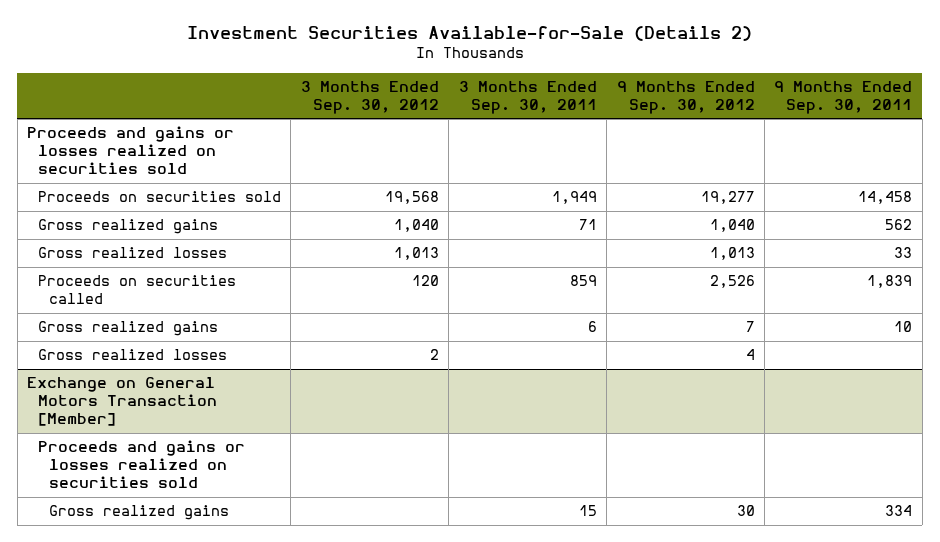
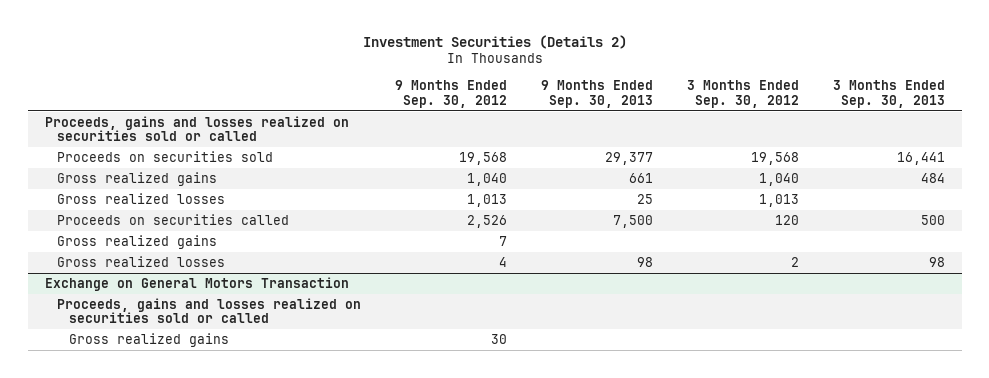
[186,26,752,42] Investment Securities Available-for-Sale (Details 2) -> [362,34,627,49] Investment Securities (Details 2)
[458,81,597,114] 3 Months Ended Sep. 30, 2011 -> none
[774,81,913,114] 9 Months Ended Sep. 30, 2011 -> none
none -> [540,80,653,108] 9 Months Ended Sep. 30, 2013
none -> [832,80,945,108] 3 Months Ended Sep. 30, 2013
[27,126,235,175] Proceeds and gains or losses realized on securities sold -> [44,115,349,142] Proceeds, gains and losses realized on securities sold or called
[700,191,755,205] 19,277 -> [458,151,507,165] 19,568
[27,377,217,427] Exchange on General Motors Transaction [Member] -> [44,276,349,291] Exchange on General Motors Transaction
[37,440,245,489] Proceeds and gains or losses realized on securities sold -> [56,297,361,324] Proceeds, gains and losses realized on securities sold or called

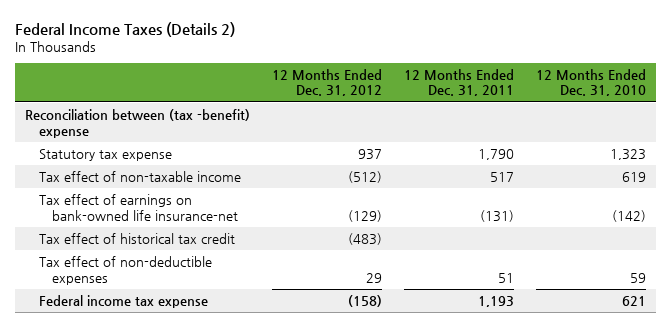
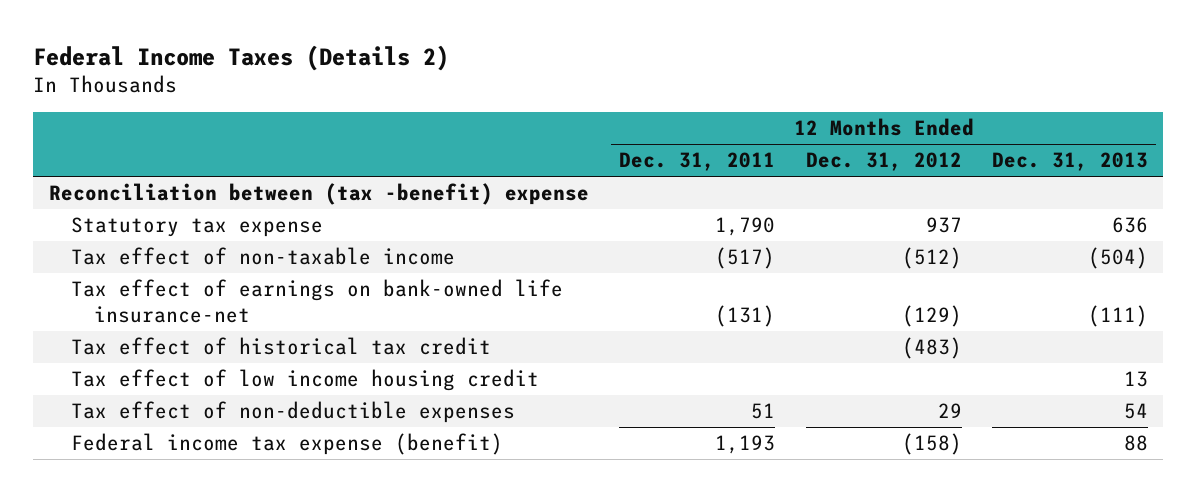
[535,68,646,97] 12 Months Ended Dec. 31, 2010 -> none
none -> [992,152,1149,172] Dec. 31, 2013
[489,171,514,182] 517 -> [715,247,776,270] (517)
none -> [71,369,540,392] Tax effect of low income housing credit
[38,294,208,308] Federal income tax expense -> [71,433,504,456] Federal income tax expense (benefit)

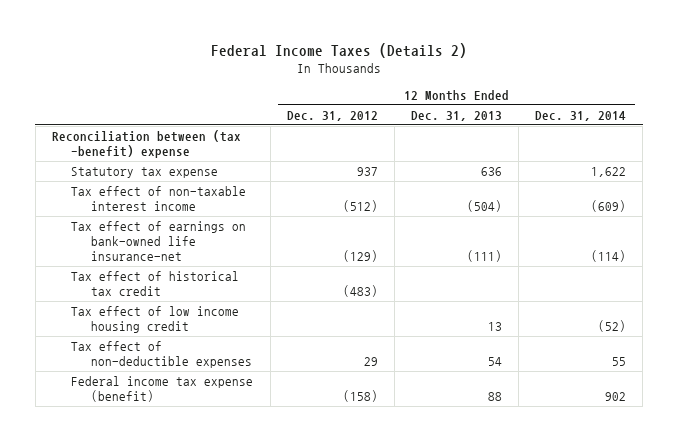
[619,152,776,172] Dec. 31, 2011 -> none
none -> [535,110,627,121] Dec. 31, 2014
[71,247,456,266] Tax effect of non-taxable income -> [71,186,247,211] Tax effect of non-taxable interest income

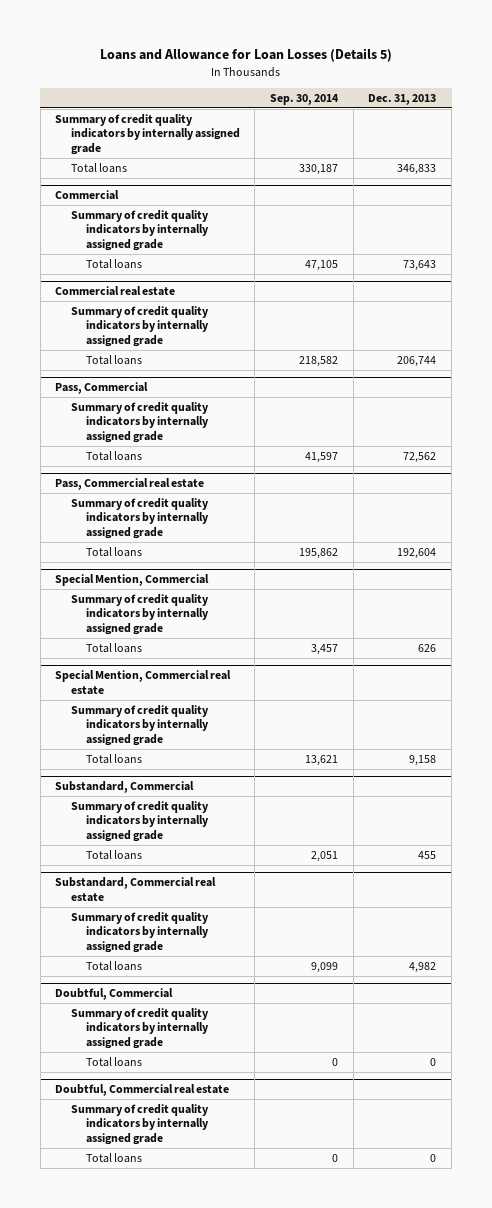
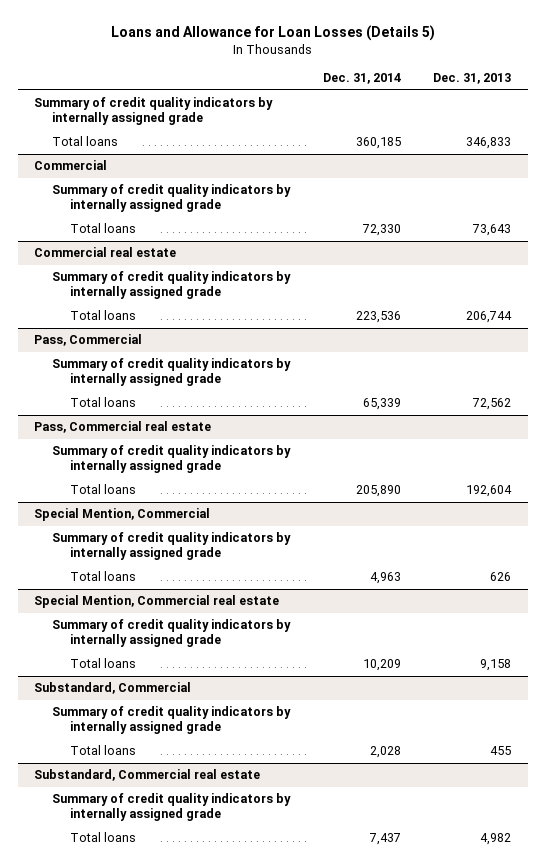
[269,93,339,105] Sep. 30, 2014 -> none
none -> [322,73,401,85] Dec. 31, 2014
[55,988,174,1001] Doubtful, Commercial -> none
[70,1008,209,1049] Summary of credit quality indicators by internally assigned grade -> none
[85,1057,142,1068] Total loans -> none
[55,1084,230,1097] Doubtful, Commercial real estate -> none
[70,1104,209,1145] Summary of credit quality indicators by internally assigned grade -> none
[85,1153,142,1164] Total loans -> none

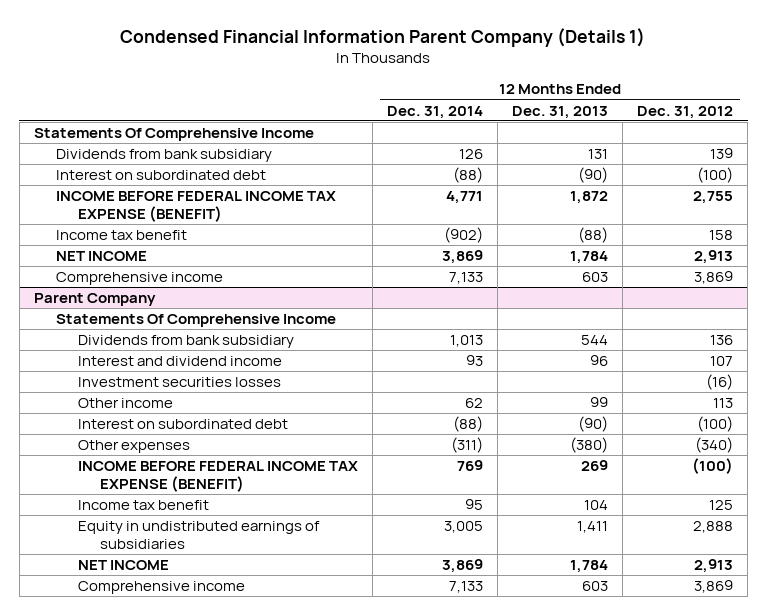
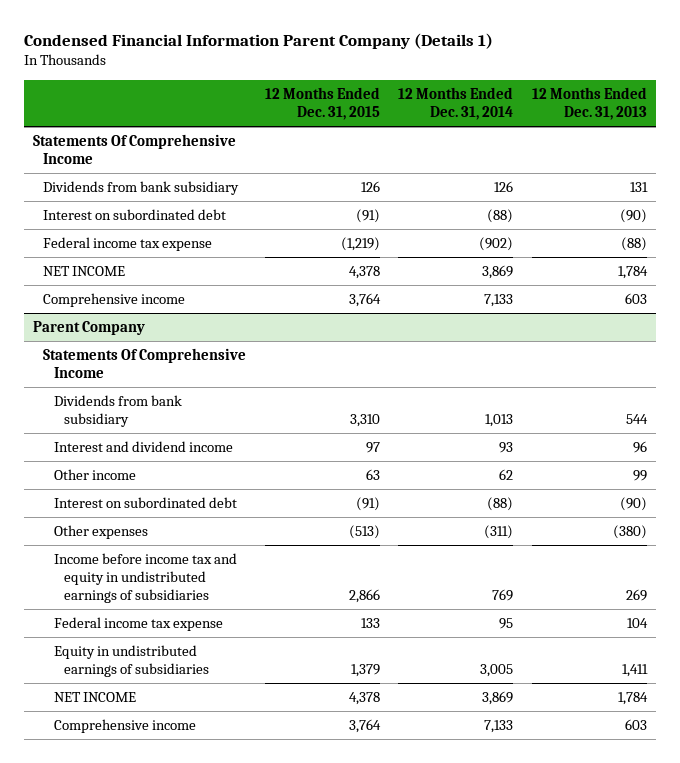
[637,105,734,119] Dec. 31, 2012 -> none
none -> [264,86,380,120] 12 Months Ended Dec. 31, 2015
[55,191,336,222] INCOME BEFORE FEDERAL INCOME TAX EXPENSE (BENEFIT) -> none
[55,230,187,241] Income tax benefit -> [43,237,213,252] Federal income tax expense
[78,377,282,388] Investment securities losses -> none
[78,461,359,492] INCOME BEFORE FEDERAL INCOME TAX EXPENSE (BENEFIT) -> [53,553,237,604] Income before income tax and equity in undistributed earnings of subsidiaries
[78,500,210,511] Income tax benefit -> [53,617,223,632] Federal income tax expense

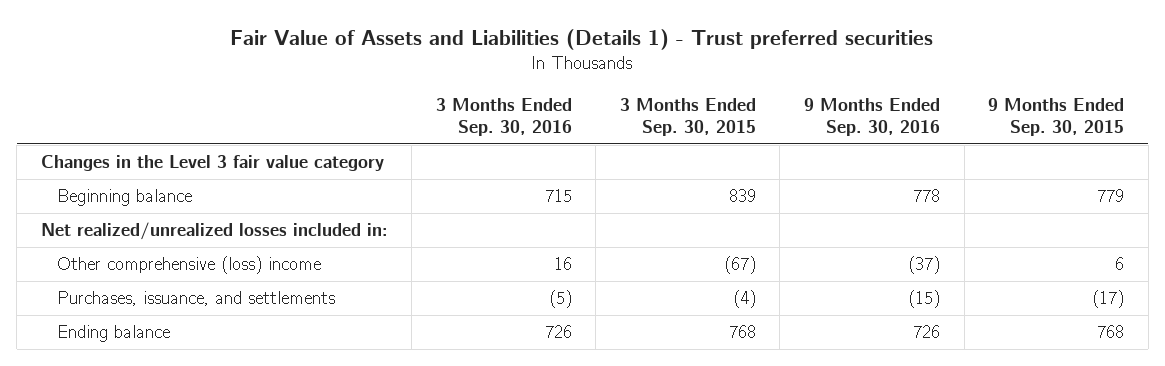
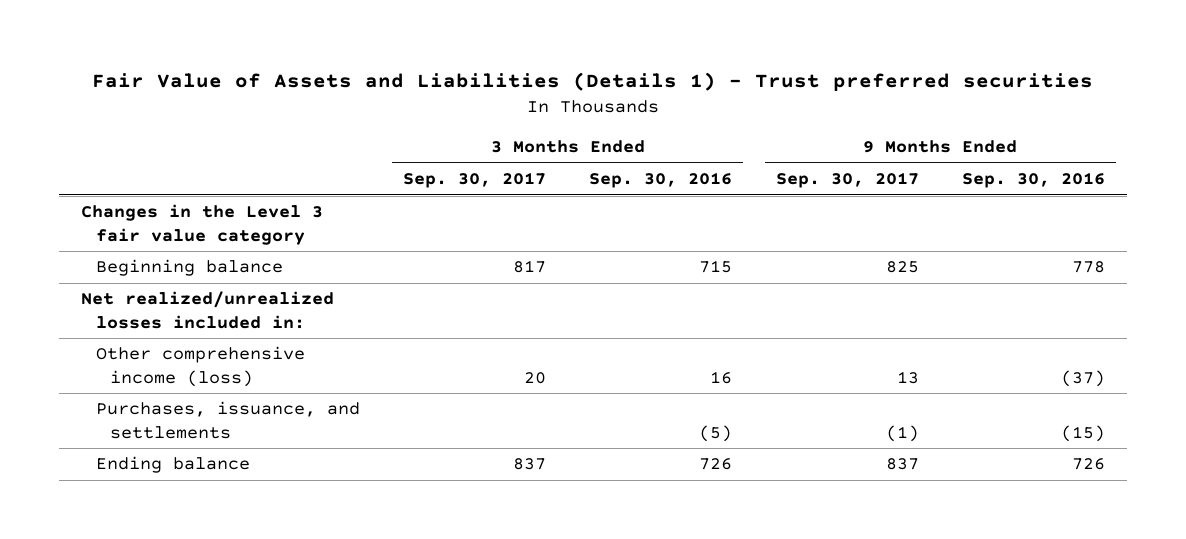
[619,97,756,137] 3 Months Ended Sep. 30, 2015 -> none
[988,97,1125,137] 9 Months Ended Sep. 30, 2015 -> none
none -> [402,171,546,188] Sep. 30, 2017
none -> [775,171,919,188] Sep. 30, 2017
[57,256,322,275] Other comprehensive (loss) income -> [95,346,305,387] Other comprehensive income (loss)

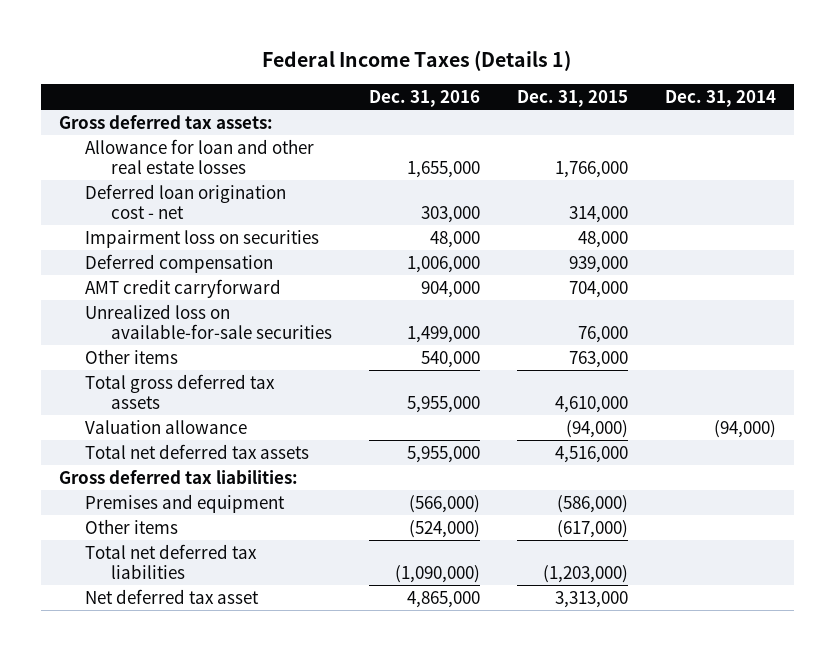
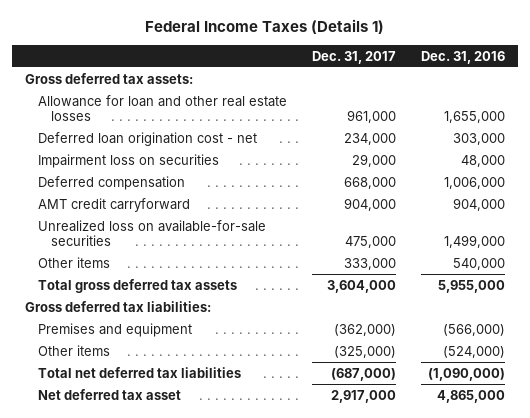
[516,89,628,107] Dec. 31, 2015 -> none
[664,89,776,107] Dec. 31, 2014 -> none
none -> [312,50,397,64] Dec. 31, 2017
[85,419,248,434] Valuation allowance -> none
[85,443,310,459] Total net deferred tax assets -> none

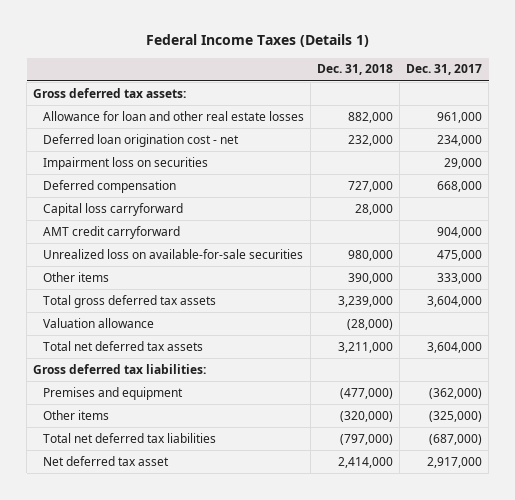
[421,50,506,64] Dec. 31, 2016 -> none
none -> [316,64,393,76] Dec. 31, 2018
none -> [42,202,183,216] Capital loss carryforward
none -> [42,317,154,328] Valuation allowance
none -> [42,340,203,351] Total net deferred tax assets

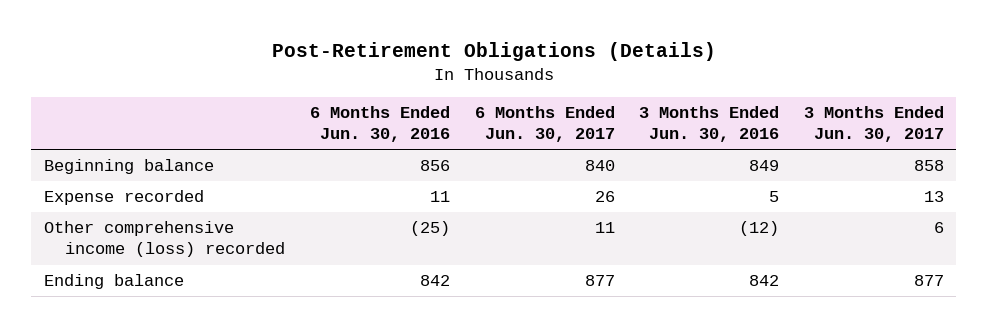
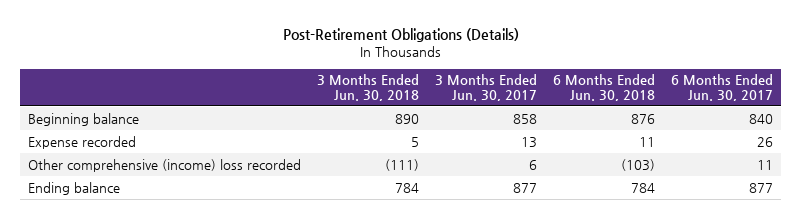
[309,106,450,143] 6 Months Ended Jun. 30, 2016 -> none
[639,106,780,143] 3 Months Ended Jun. 30, 2016 -> none
none -> [317,74,420,101] 3 Months Ended Jun. 30, 2018
none -> [553,74,656,101] 6 Months Ended Jun. 30, 2018
[43,221,286,258] Other comprehensive income (loss) recorded -> [28,158,302,172] Other comprehensive (income) loss recorded

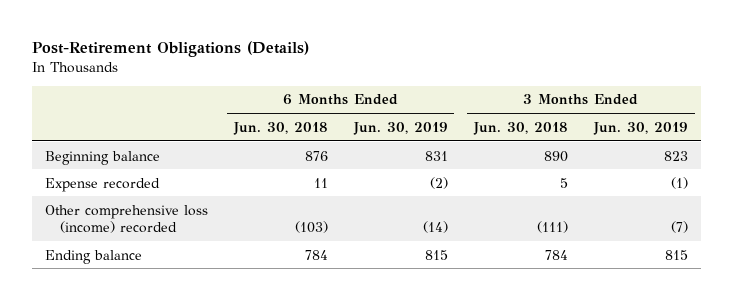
[435,74,538,101] 3 Months Ended Jun. 30, 2017 -> none
[671,74,774,101] 6 Months Ended Jun. 30, 2017 -> none
none -> [352,121,448,135] Jun. 30, 2019
none -> [593,121,689,135] Jun. 30, 2019
[28,158,302,172] Other comprehensive (income) loss recorded -> [44,204,208,234] Other comprehensive loss (income) recorded

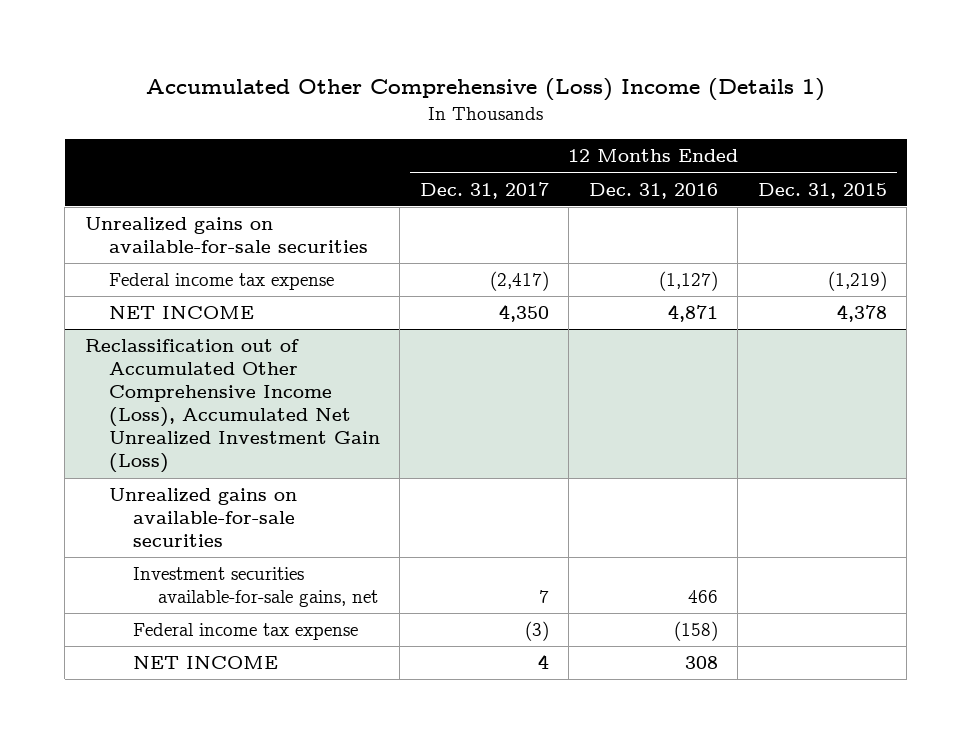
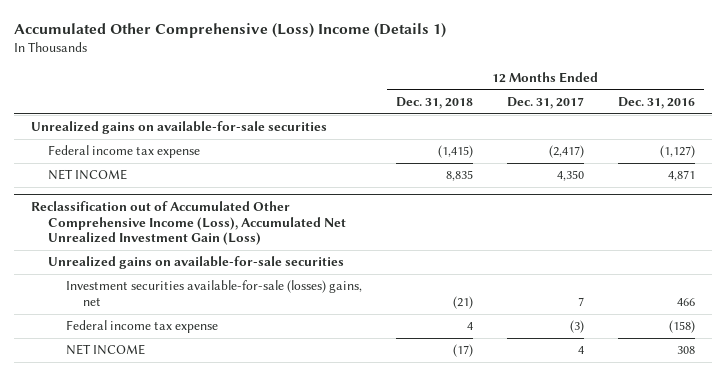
[757,182,887,199] Dec. 31, 2015 -> none
none -> [395,96,473,109] Dec. 31, 2018
[133,567,378,608] Investment securities available-for-sale gains, net -> [65,280,362,306] Investment securities available-for-sale (losses) gains, net

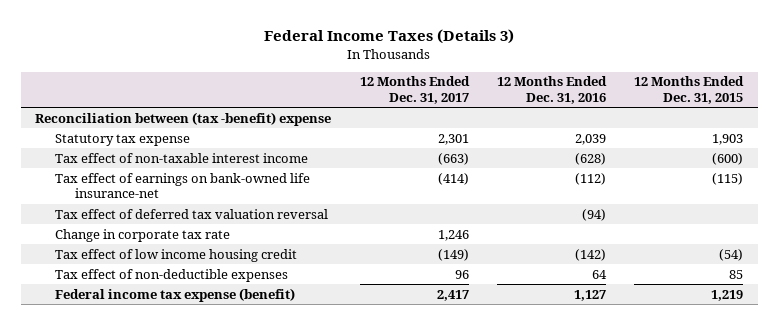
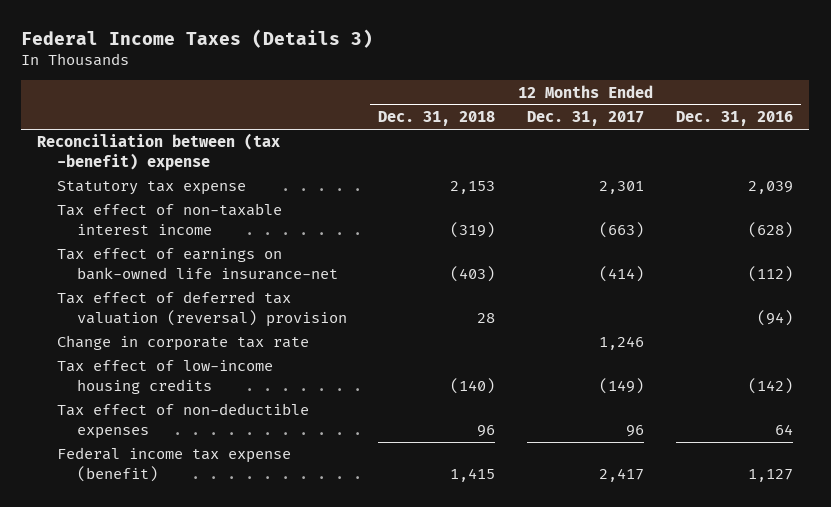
[634,76,745,104] 12 Months Ended Dec. 31, 2015 -> none
none -> [378,111,496,127] Dec. 31, 2018
[54,208,328,219] Tax effect of deferred tax valuation reversal -> [56,291,347,328] Tax effect of deferred tax valuation (reversal) provision
[54,248,297,262] Tax effect of low income housing credit -> [56,360,273,395] Tax effect of low-income housing credits

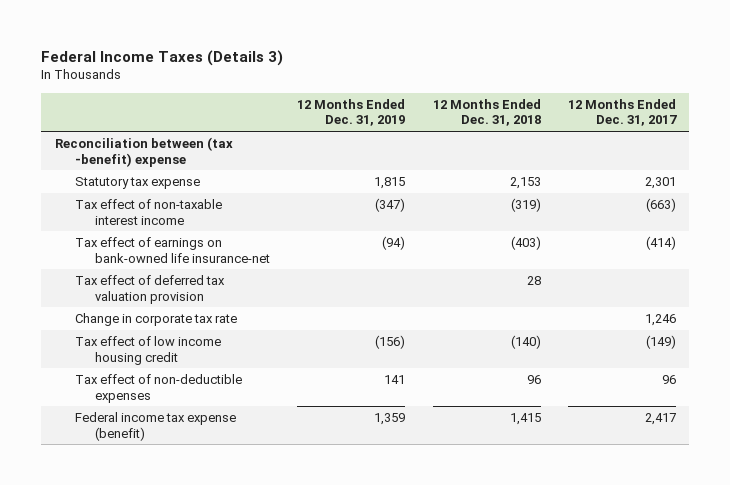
[676,111,794,127] Dec. 31, 2016 -> none
none -> [297,98,406,127] 12 Months Ended Dec. 31, 2019
[56,291,347,328] Tax effect of deferred tax valuation (reversal) provision -> [74,274,225,304] Tax effect of deferred tax valuation provision
[56,360,273,395] Tax effect of low-income housing credits -> [74,335,221,365] Tax effect of low income housing credit

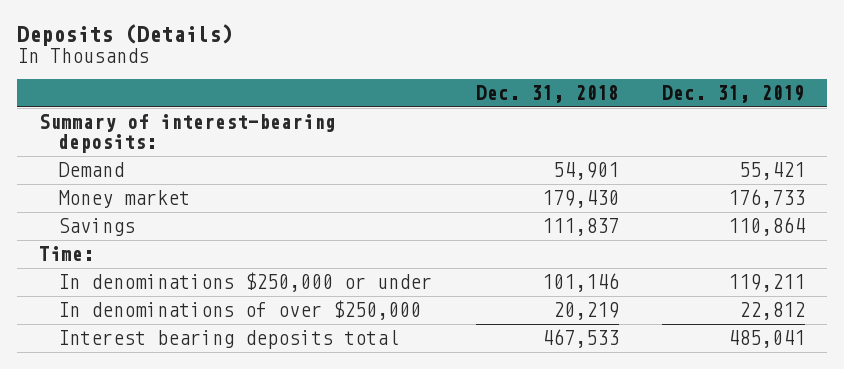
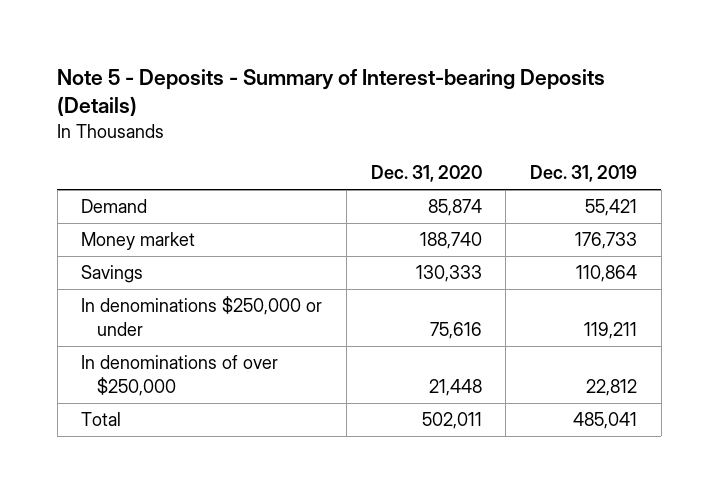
[17,23,234,46] Deposits (Details) -> [57,69,606,117] Note 5 - Deposits - Summary of Interest-bearing Deposits (Details)
[475,85,619,104] Dec. 31, 2018 -> none
none -> [370,165,482,183] Dec. 31, 2020
[39,114,337,154] Summary of interest-bearing deposits: -> none
[39,246,95,262] Time: -> none
[58,330,400,350] Interest bearing deposits total -> [81,412,122,427] Total

